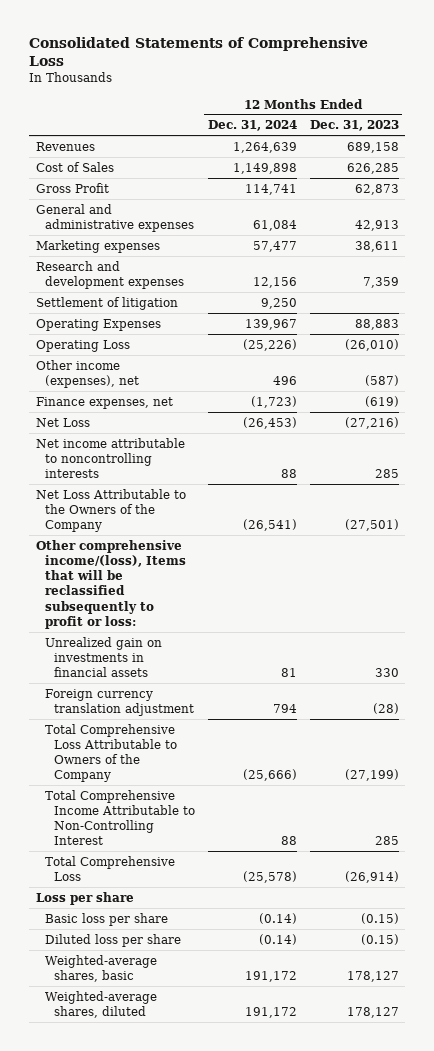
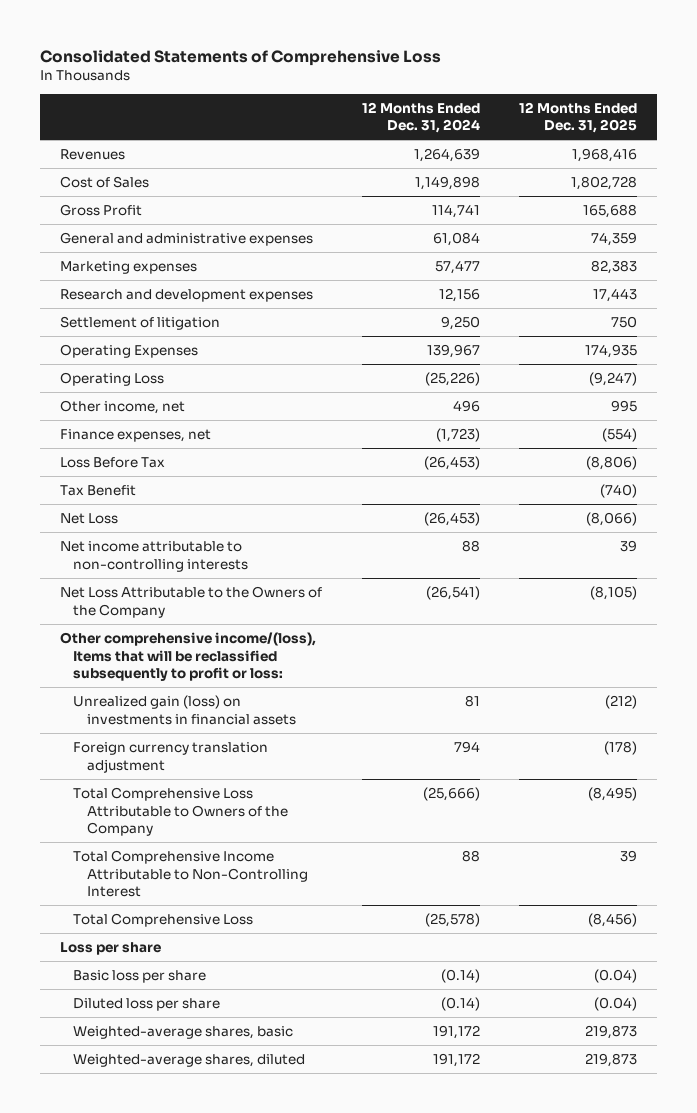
[309,120,399,132] Dec. 31, 2023 -> none
none -> [519,101,638,134] 12 Months Ended Dec. 31, 2025
[35,359,139,388] Other income (expenses), net -> [60,400,186,415] Other income, net
none -> [60,457,166,469] Loss Before Tax
none -> [60,485,137,497] Tax Benefit
[35,437,185,479] Net income attributable to noncontrolling interests -> [60,541,249,572] Net income attributable to non-controlling interests
[44,636,162,678] Unrealized gain on investments in financial assets -> [73,695,296,725] Unrealized gain (loss) on investments in financial assets

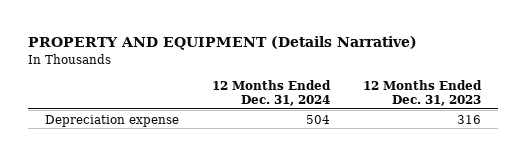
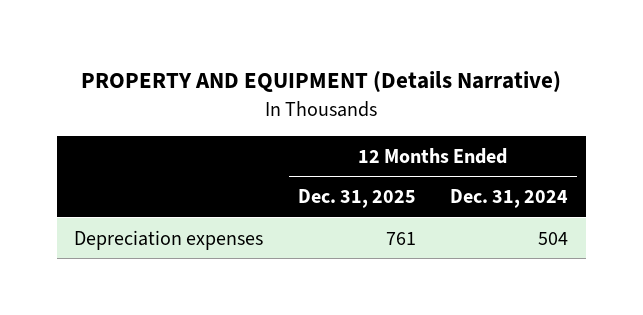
[363,79,483,107] 12 Months Ended Dec. 31, 2023 -> none
none -> [297,189,416,209] Dec. 31, 2025
[45,114,180,127] Depreciation expense -> [74,229,264,250] Depreciation expenses

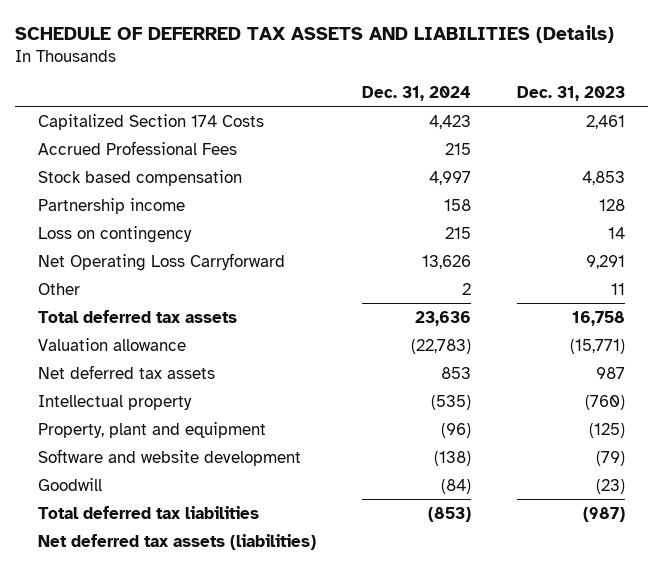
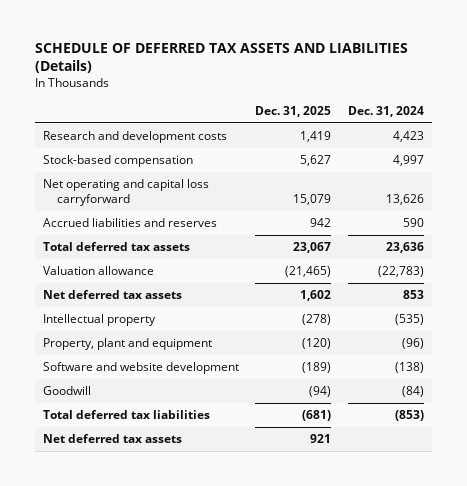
[517,85,626,101] Dec. 31, 2023 -> none
none -> [255,105,332,117] Dec. 31, 2025
[37,140,237,155] Accrued Professional Fees -> none
[37,197,185,214] Partnership income -> none
[37,225,192,243] Loss on contingency -> none
[37,282,80,295] Other -> none
[37,113,264,130] Capitalized Section 174 Costs -> [43,130,228,143] Research and development costs
[37,169,242,186] Stock based compensation -> [43,154,194,167] Stock-based compensation
[37,252,285,271] Net Operating Loss Carryforward -> [43,178,210,207] Net operating and capital loss carryforward
none -> [43,217,218,227] Accrued liabilities and reserves
[37,533,316,550] Net deferred tax assets (liabilities) -> [43,433,183,443] Net deferred tax assets

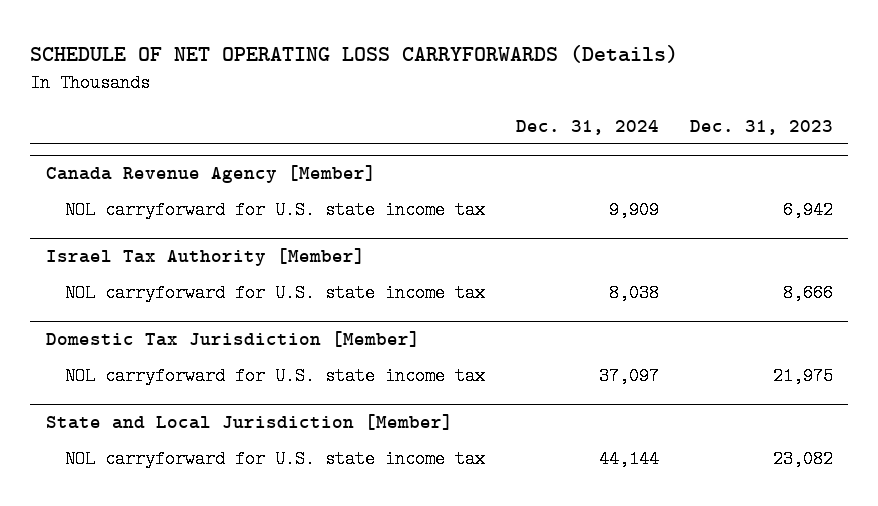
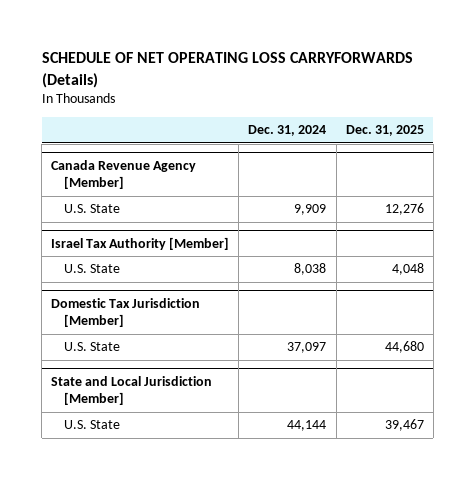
[689,119,833,135] Dec. 31, 2023 -> none
none -> [345,125,424,137] Dec. 31, 2025
[64,200,485,219] NOL carryforward for U.S. state income tax -> [63,204,120,214] U.S. State
[64,283,485,302] NOL carryforward for U.S. state income tax -> [63,264,120,274] U.S. State
[64,366,485,385] NOL carryforward for U.S. state income tax -> [63,342,120,352] U.S. State
[64,449,485,468] NOL carryforward for U.S. state income tax -> [63,420,120,430] U.S. State

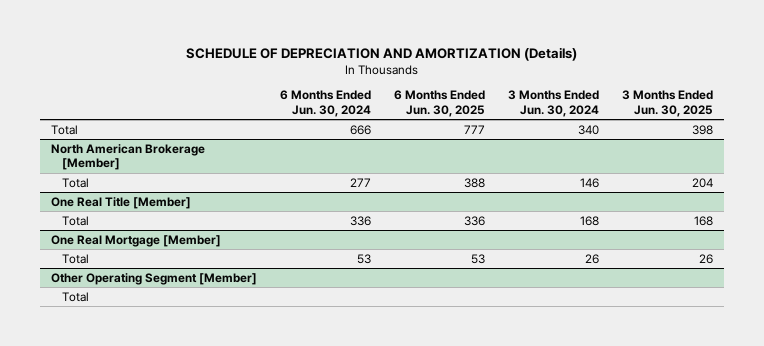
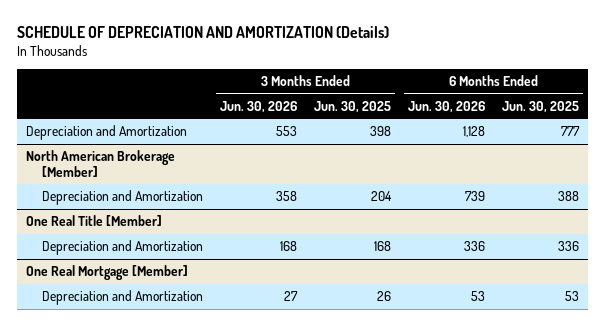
[279,90,371,117] 6 Months Ended Jun. 30, 2024 -> none
[507,90,599,117] 3 Months Ended Jun. 30, 2024 -> none
none -> [220,100,298,113] Jun. 30, 2026
none -> [408,100,486,113] Jun. 30, 2026
[51,124,79,135] Total -> [25,125,187,141] Depreciation and Amortization
[62,177,90,188] Total -> [42,190,204,206] Depreciation and Amortization
[62,215,90,226] Total -> [42,240,204,256] Depreciation and Amortization
[51,272,258,285] Other Operating Segment [Member] -> none
[62,291,90,302] Total -> none
[62,253,90,264] Total -> [42,290,204,306] Depreciation and Amortization

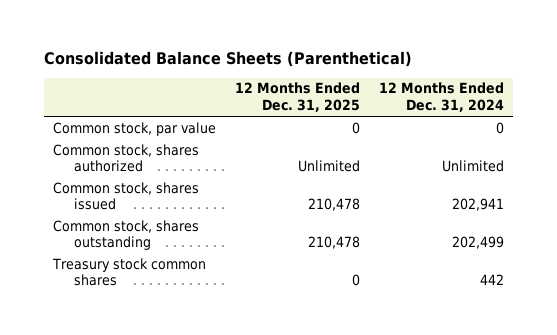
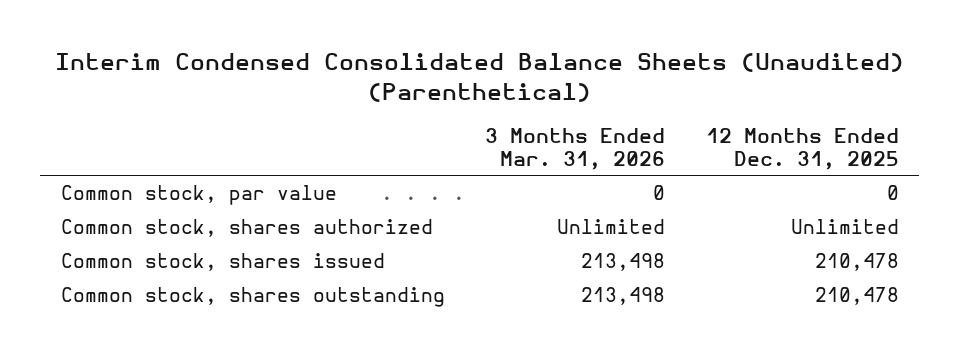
[43,51,412,68] Consolidated Balance Sheets (Parenthetical) -> [54,52,904,102] Interim Condensed Consolidated Balance Sheets (Unaudited) (Parenthetical)
[378,82,504,112] 12 Months Ended Dec. 31, 2024 -> none
none -> [485,127,666,170] 3 Months Ended Mar. 31, 2026
[52,257,207,287] Treasury stock common shares -> none

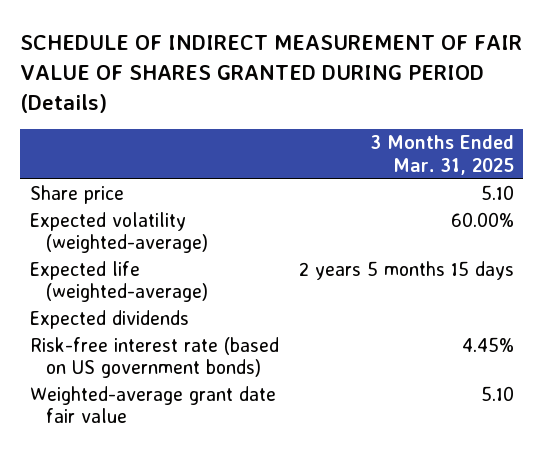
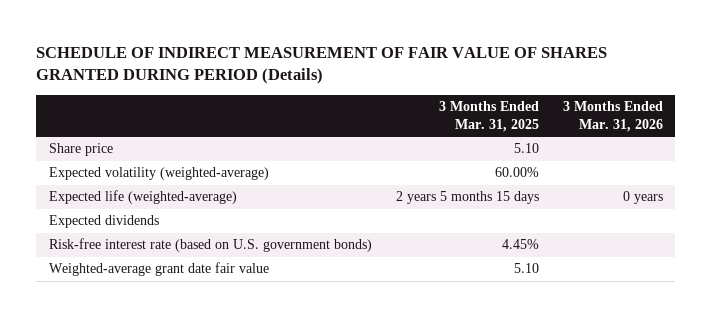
none -> [563,101,664,133] 3 Months Ended Mar. 31, 2026
[29,337,279,379] Risk-free interest rate (based on US government bonds) -> [48,238,372,253] Risk-free interest rate (based on U.S. government bonds)

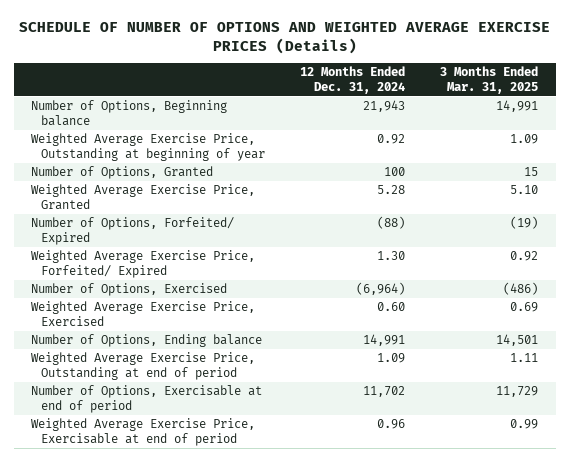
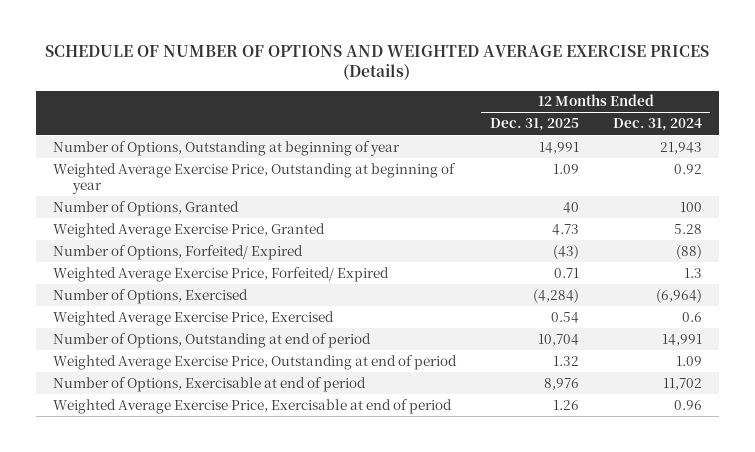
[440,66,539,94] 3 Months Ended Mar. 31, 2025 -> none
none -> [489,118,579,132] Dec. 31, 2025
[31,100,228,126] Number of Options, Beginning balance -> [52,140,400,156] Number of Options, Outstanding at beginning of year
[376,251,405,261] 1.30 -> [683,267,702,278] 1.3
[376,302,405,312] 0.60 -> [681,311,702,322] 0.6
[31,334,263,348] Number of Options, Ending balance -> [52,332,371,348] Number of Options, Outstanding at end of period

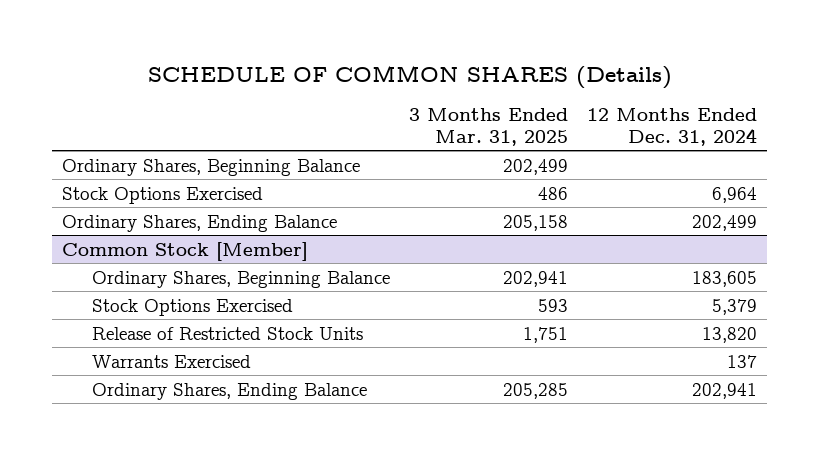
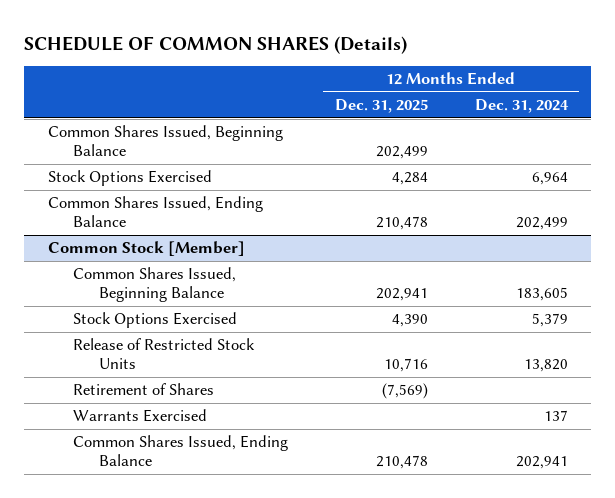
[409,108,569,146] 3 Months Ended Mar. 31, 2025 -> none
none -> [334,98,428,113] Dec. 31, 2025
[61,158,360,176] Ordinary Shares, Beginning Balance -> [47,125,283,157] Common Shares Issued, Beginning Balance
[61,214,337,232] Ordinary Shares, Ending Balance -> [47,196,263,228] Common Shares Issued, Ending Balance
[91,270,390,288] Ordinary Shares, Beginning Balance -> [73,267,237,303] Common Shares Issued, Beginning Balance
none -> [73,383,215,396] Retirement of Shares
[91,382,367,400] Ordinary Shares, Ending Balance -> [73,435,289,467] Common Shares Issued, Ending Balance

